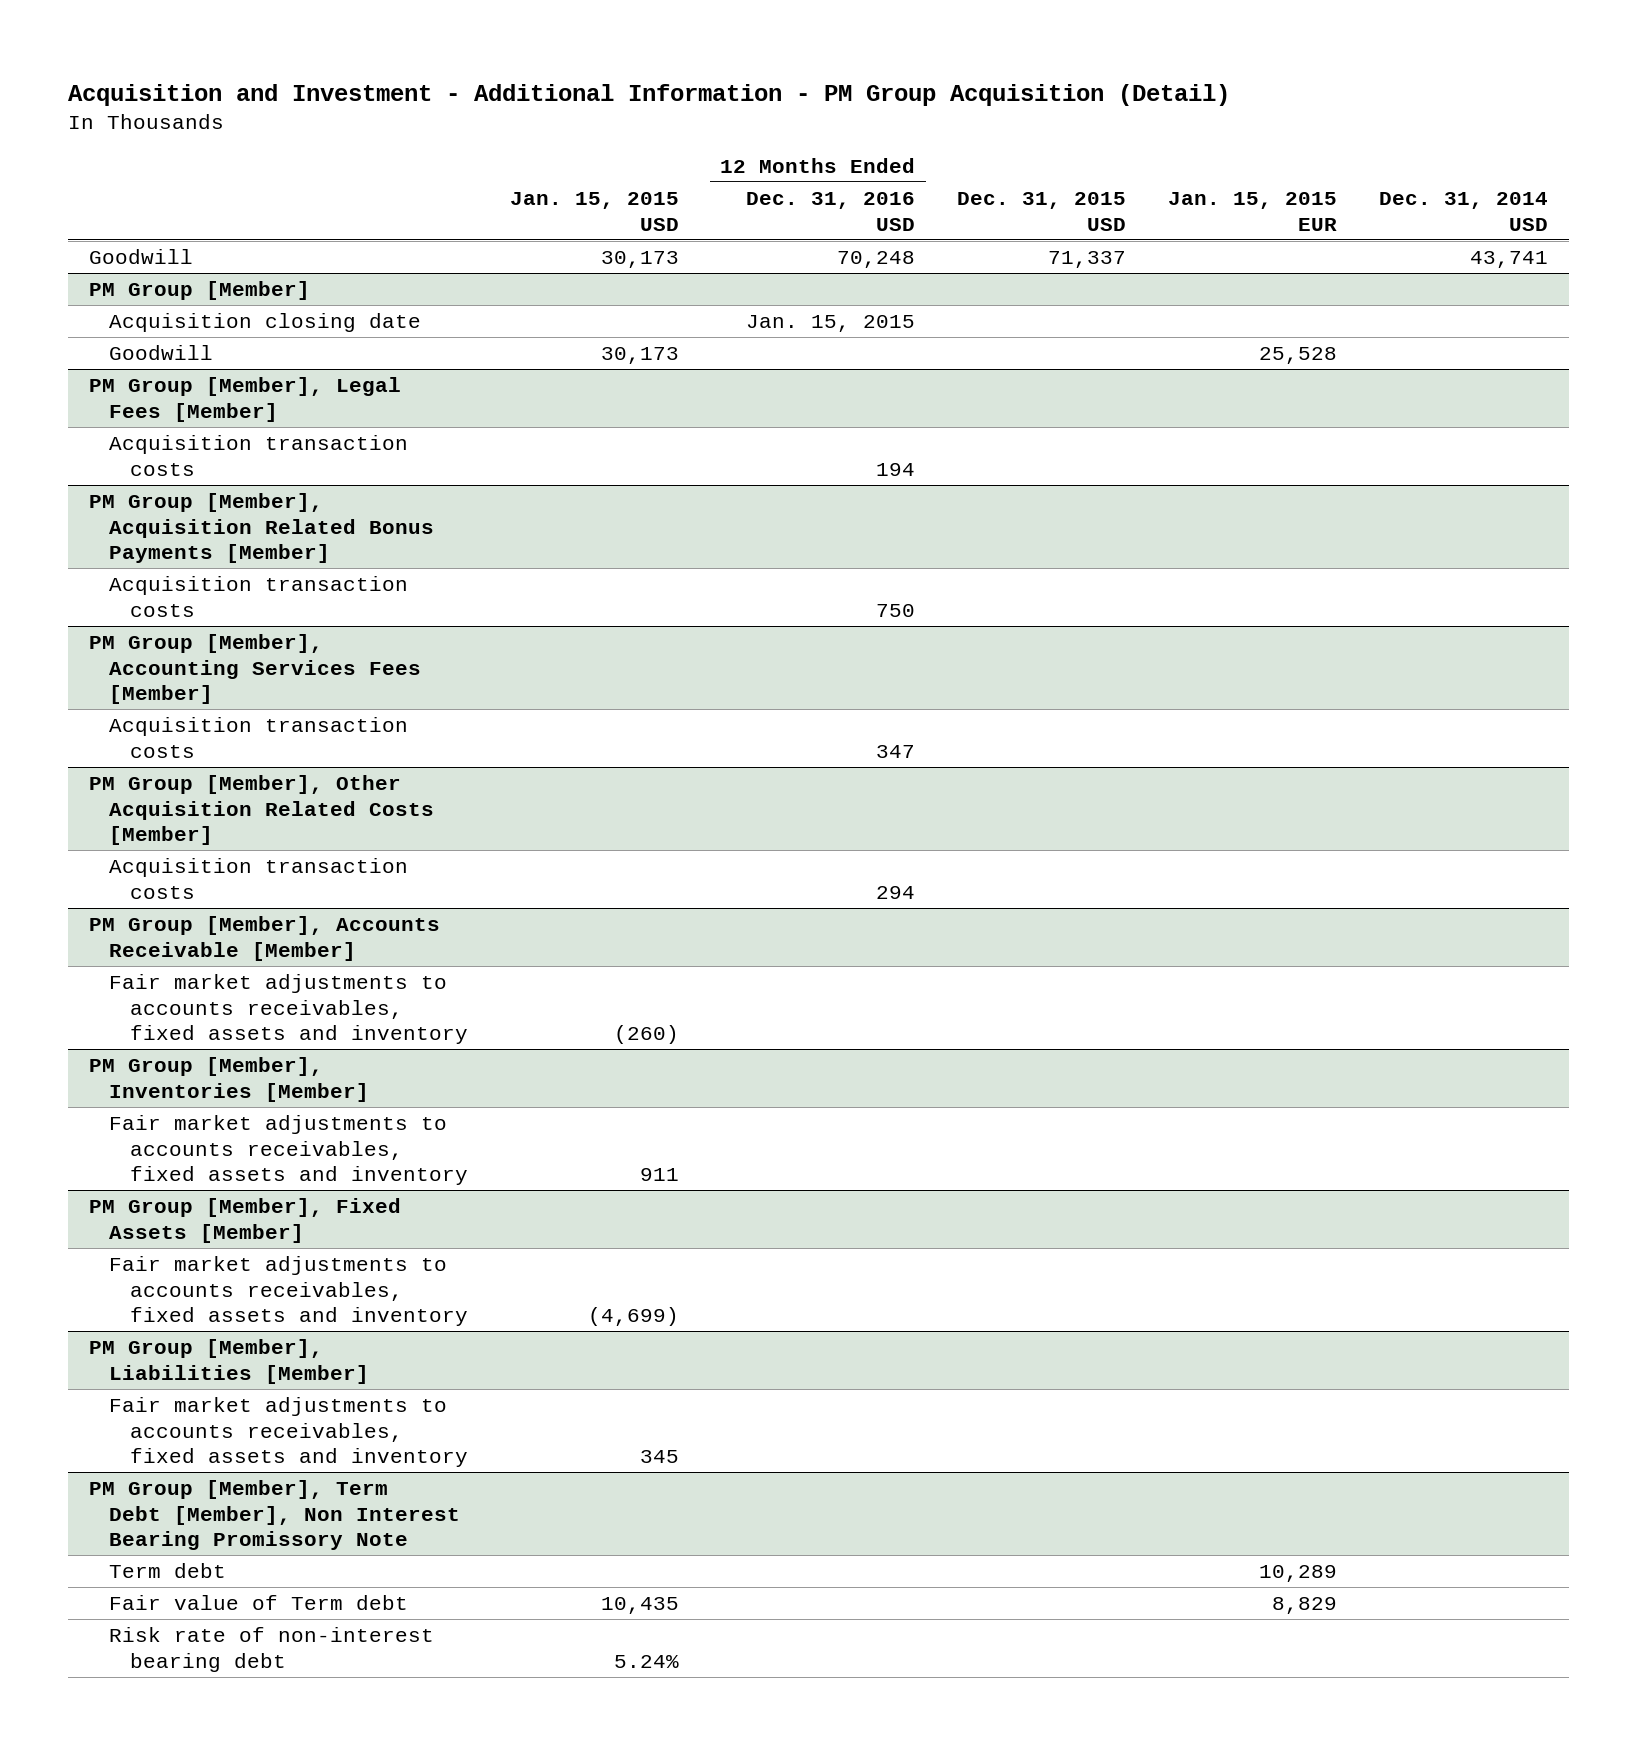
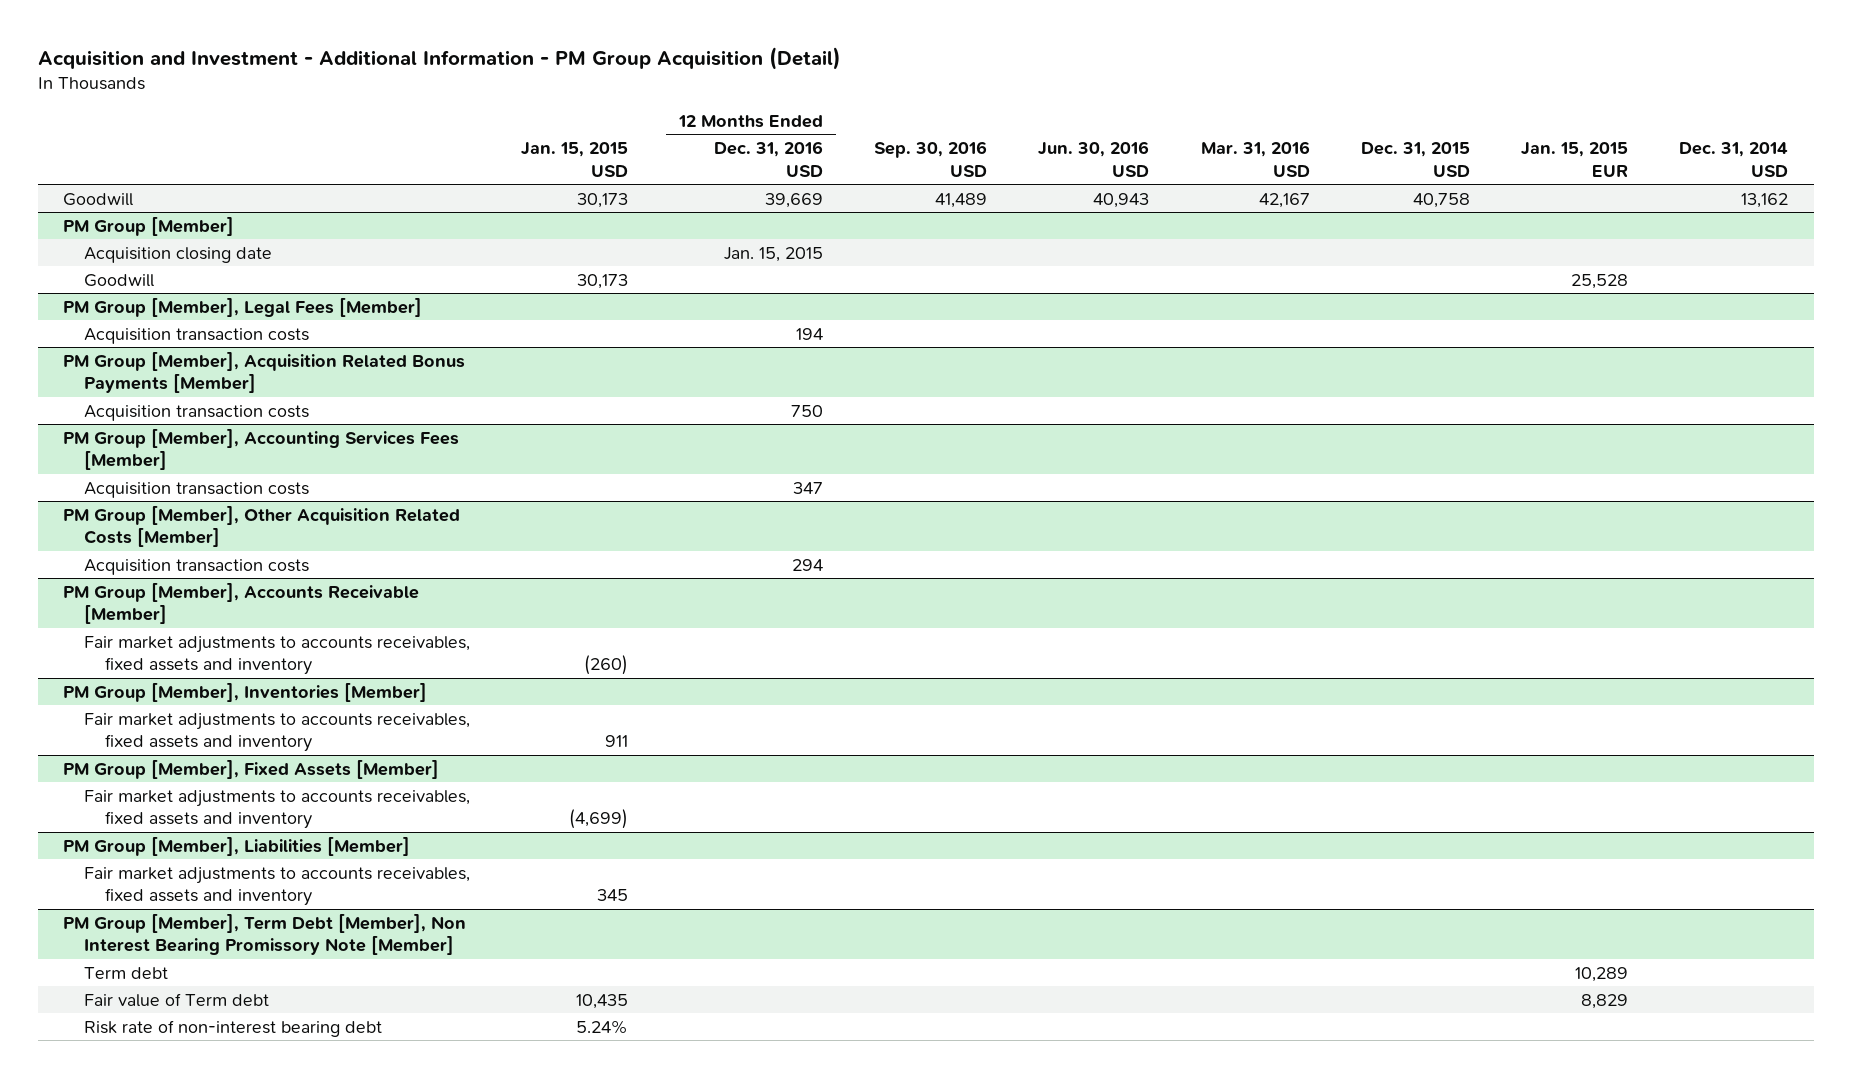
none -> [874,141,988,177] Sep. 30, 2016 USD
none -> [1038,141,1150,177] Jun. 30, 2016 USD
none -> [1200,141,1310,177] Mar. 31, 2016 USD
[837,250,916,268] 70,248 -> [765,192,824,208] 39,669
[1048,250,1127,268] 71,337 -> [1412,192,1470,208] 40,758
[1469,250,1548,268] 43,741 -> [1740,192,1788,208] 13,162
[88,1479,461,1551] PM Group [Member], Term Debt [Member], Non Interest Bearing Promissory Note -> [63,913,467,956] PM Group [Member], Term Debt [Member], Non Interest Bearing Promissory Note [Member]

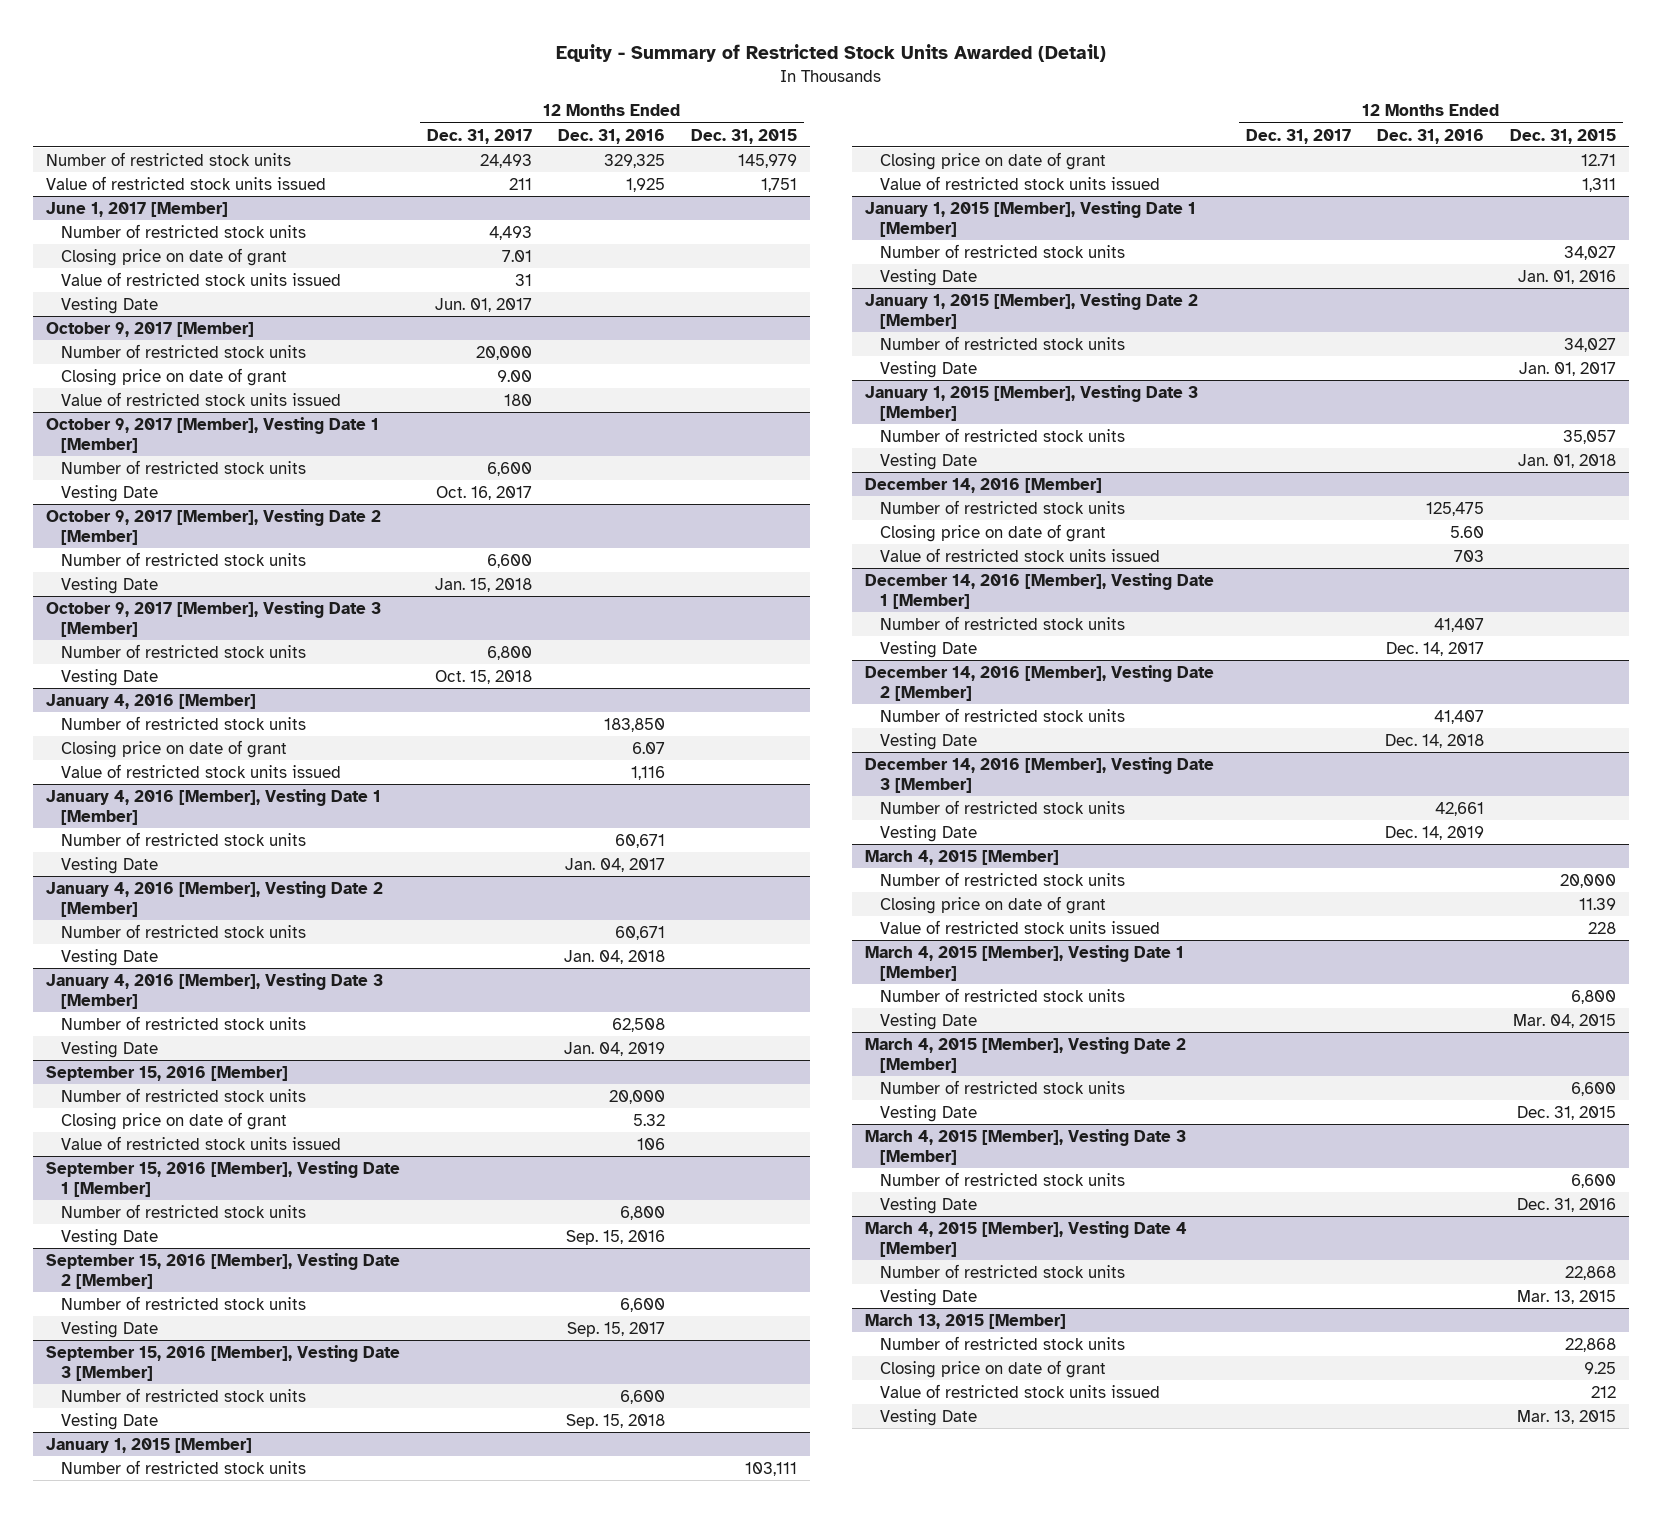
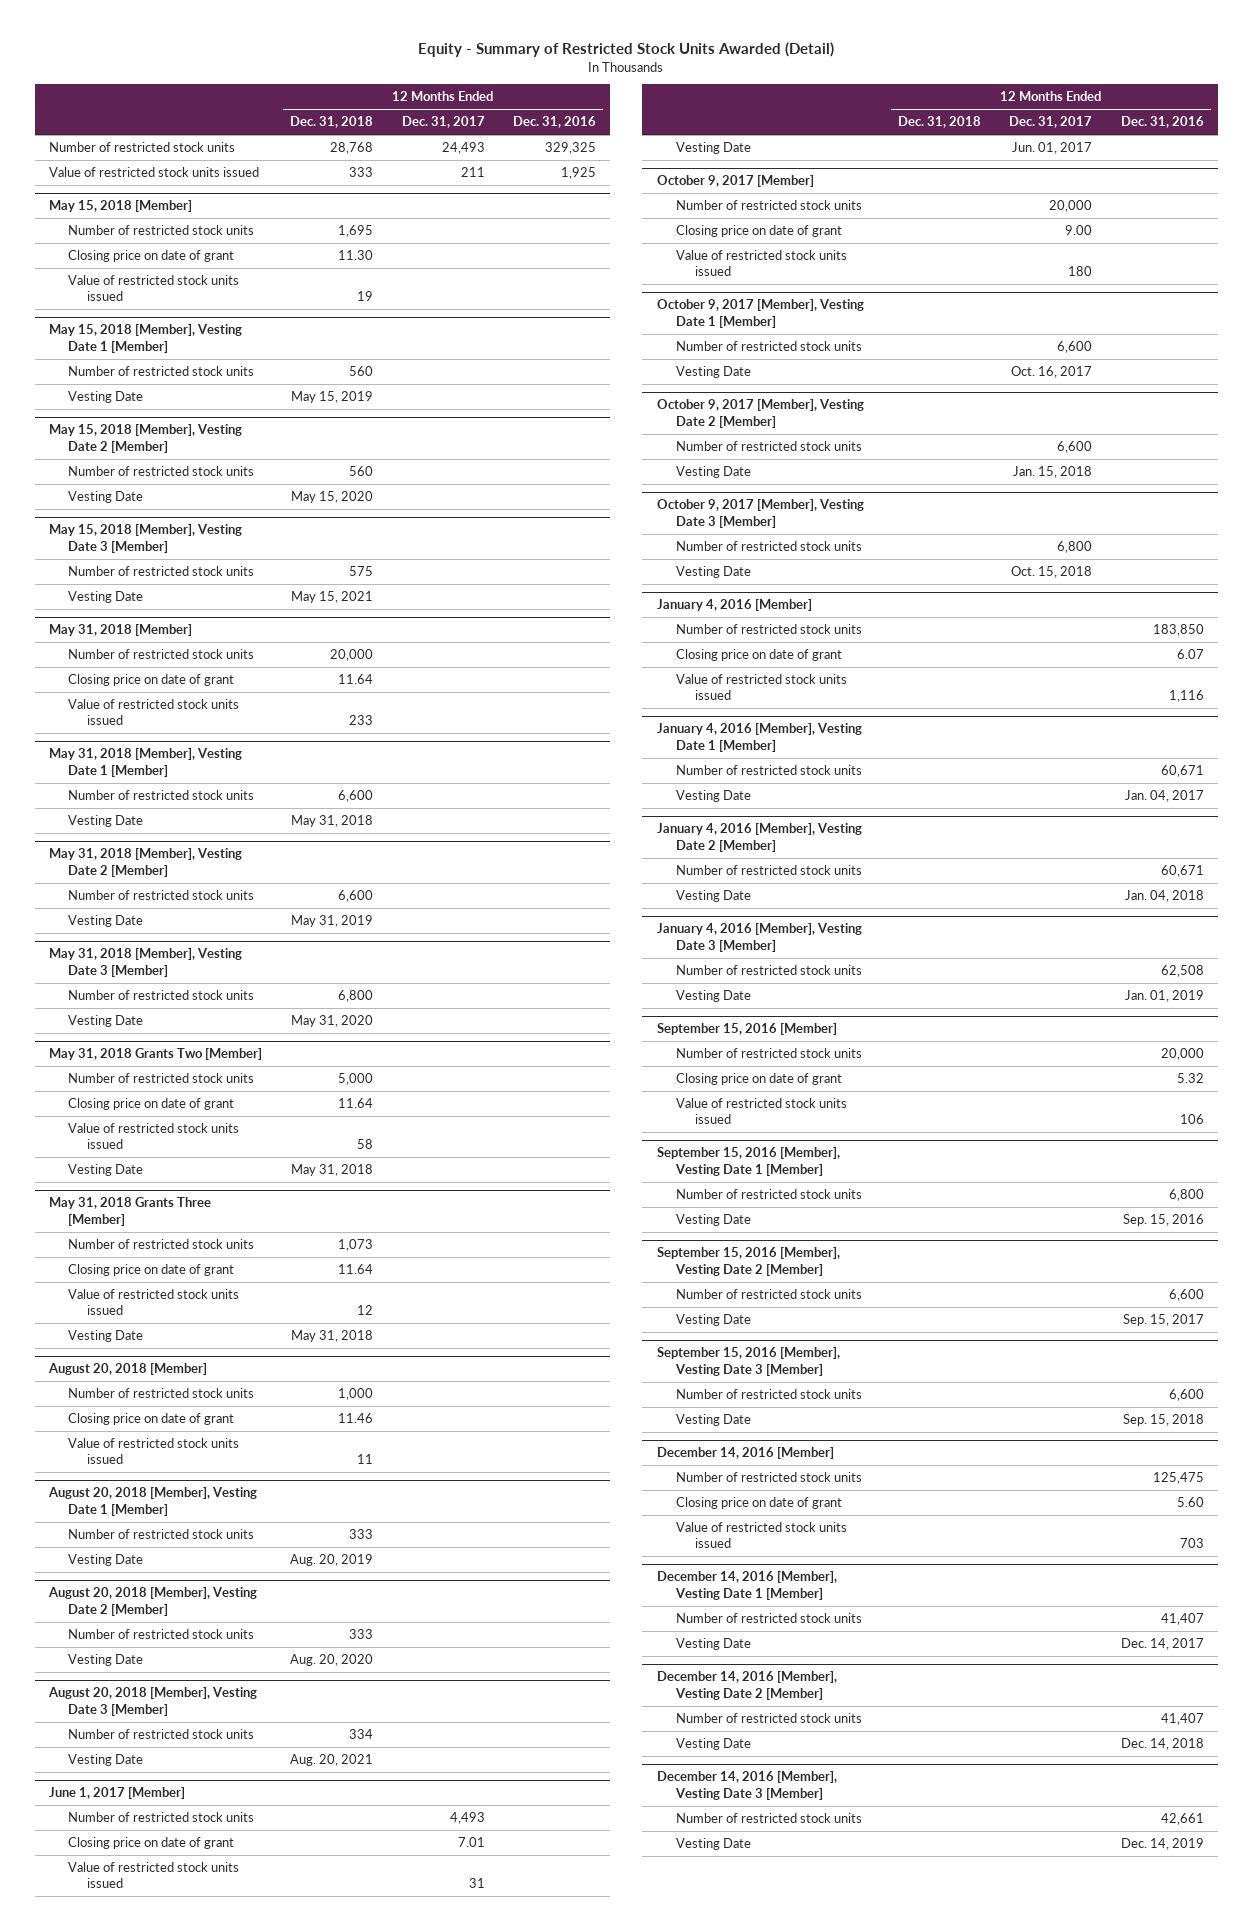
[691,128,798,144] Dec. 31, 2015 -> none
none -> [290,116,374,129] Dec. 31, 2018
none -> [48,200,192,213] May 15, 2018 [Member]
none -> [68,225,255,236] Number of restricted stock units
none -> [68,250,235,263] Closing price on date of grant
none -> [68,275,240,302] Value of restricted stock units issued
none -> [48,324,242,353] May 15, 2018 [Member], Vesting Date 1 [Member]
none -> [68,366,255,377] Number of restricted stock units
none -> [68,391,144,404] Vesting Date
none -> [48,424,242,453] May 15, 2018 [Member], Vesting Date 2 [Member]
none -> [68,466,255,477] Number of restricted stock units
none -> [68,491,144,504] Vesting Date
none -> [48,524,242,553] May 15, 2018 [Member], Vesting Date 3 [Member]
none -> [68,566,255,577] Number of restricted stock units
none -> [68,591,144,604] Vesting Date
none -> [48,624,192,637] May 31, 2018 [Member]
none -> [68,649,255,660] Number of restricted stock units
none -> [68,674,235,687] Closing price on date of grant
none -> [68,699,240,726] Value of restricted stock units issued
none -> [48,748,242,777] May 31, 2018 [Member], Vesting Date 1 [Member]
none -> [68,790,255,801] Number of restricted stock units
none -> [68,815,144,828] Vesting Date
none -> [48,848,242,877] May 31, 2018 [Member], Vesting Date 2 [Member]
none -> [68,890,255,901] Number of restricted stock units
none -> [68,915,144,928] Vesting Date
none -> [48,948,242,977] May 31, 2018 [Member], Vesting Date 3 [Member]
none -> [68,990,255,1001] Number of restricted stock units
none -> [68,1015,144,1028] Vesting Date
none -> [48,1048,262,1061] May 31, 2018 Grants Two [Member]
none -> [68,1073,255,1084] Number of restricted stock units
none -> [68,1098,235,1111] Closing price on date of grant
none -> [68,1123,240,1150] Value of restricted stock units issued
none -> [68,1164,144,1177] Vesting Date
none -> [48,1197,211,1226] May 31, 2018 Grants Three [Member]
none -> [68,1239,255,1250] Number of restricted stock units
none -> [68,1264,235,1277] Closing price on date of grant
none -> [68,1289,240,1316] Value of restricted stock units issued
none -> [68,1330,144,1343] Vesting Date
none -> [47,1363,207,1376] August 20, 2018 [Member]
none -> [68,1388,255,1399] Number of restricted stock units
none -> [68,1413,235,1426] Closing price on date of grant
none -> [68,1438,240,1465] Value of restricted stock units issued
none -> [47,1487,257,1516] August 20, 2018 [Member], Vesting Date 1 [Member]
none -> [68,1529,255,1540] Number of restricted stock units
none -> [68,1554,144,1567] Vesting Date
none -> [47,1587,257,1616] August 20, 2018 [Member], Vesting Date 2 [Member]
none -> [68,1629,255,1640] Number of restricted stock units
none -> [68,1654,144,1667] Vesting Date
none -> [47,1687,257,1716] August 20, 2018 [Member], Vesting Date 3 [Member]
none -> [68,1729,255,1740] Number of restricted stock units
none -> [68,1754,144,1767] Vesting Date
[563,1041,665,1056] Jan. 04, 2019 -> [1124,990,1204,1003] Jan. 01, 2019
[46,1437,253,1453] January 1, 2015 [Member] -> none
[61,1459,307,1474] Number of restricted stock units -> none
[880,151,1107,170] Closing price on date of grant -> none
[880,175,1161,190] Value of restricted stock units issued -> none
[865,200,1197,237] January 1, 2015 [Member], Vesting Date 1 [Member] -> none
[880,243,1126,258] Number of restricted stock units -> none
[880,268,978,286] Vesting Date -> none
[865,292,1199,329] January 1, 2015 [Member], Vesting Date 2 [Member] -> none
[880,335,1126,350] Number of restricted stock units -> none
[880,360,978,378] Vesting Date -> none
[865,384,1199,421] January 1, 2015 [Member], Vesting Date 3 [Member] -> none
[880,427,1126,442] Number of restricted stock units -> none
[880,452,978,470] Vesting Date -> none
[865,849,1060,865] March 4, 2015 [Member] -> none
[880,871,1126,886] Number of restricted stock units -> none
[880,895,1107,914] Closing price on date of grant -> none
[880,919,1161,934] Value of restricted stock units issued -> none
[865,944,1185,981] March 4, 2015 [Member], Vesting Date 1 [Member] -> none
[880,987,1126,1002] Number of restricted stock units -> none
[880,1012,978,1030] Vesting Date -> none
[865,1036,1187,1073] March 4, 2015 [Member], Vesting Date 2 [Member] -> none
[880,1079,1126,1094] Number of restricted stock units -> none
[880,1104,978,1122] Vesting Date -> none
[865,1128,1187,1165] March 4, 2015 [Member], Vesting Date 3 [Member] -> none
[880,1171,1126,1186] Number of restricted stock units -> none
[880,1196,978,1214] Vesting Date -> none
[865,1220,1188,1257] March 4, 2015 [Member], Vesting Date 4 [Member] -> none
[880,1263,1126,1278] Number of restricted stock units -> none
[880,1288,978,1306] Vesting Date -> none
[865,1313,1067,1329] March 13, 2015 [Member] -> none
[880,1335,1126,1350] Number of restricted stock units -> none
[880,1359,1107,1378] Closing price on date of grant -> none
[880,1383,1161,1398] Value of restricted stock units issued -> none
[880,1408,978,1426] Vesting Date -> none

